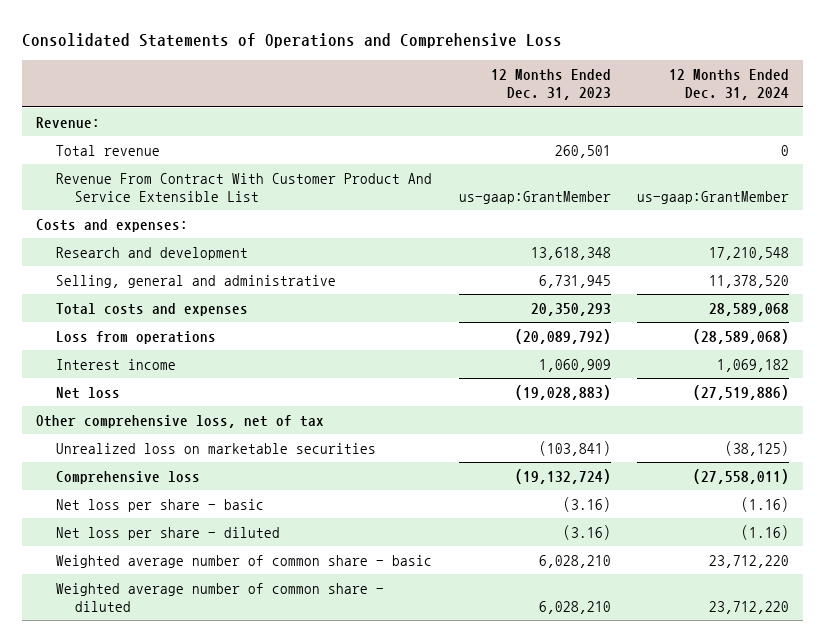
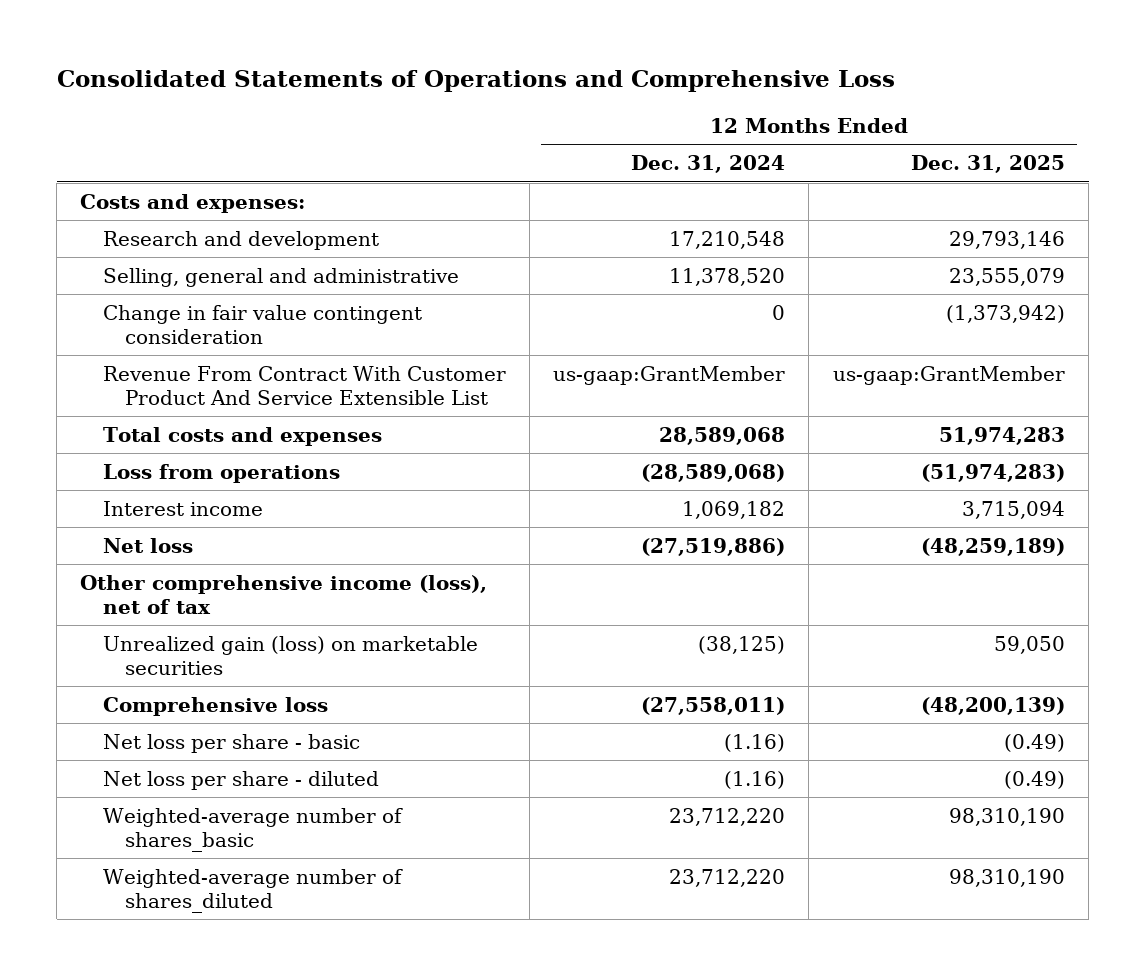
[490,68,611,101] 12 Months Ended Dec. 31, 2023 -> none
none -> [910,155,1065,174] Dec. 31, 2025
[35,116,100,128] Revenue: -> none
[55,144,160,156] Total revenue -> none
none -> [102,304,422,344] Change in fair value contingent consideration
[55,172,432,203] Revenue From Contract With Customer Product And Service Extensible List -> [102,365,506,405] Revenue From Contract With Customer Product And Service Extensible List
[35,414,324,428] Other comprehensive loss, net of tax -> [80,574,488,614] Other comprehensive income (loss), net of tax
[55,442,376,454] Unrealized loss on marketable securities -> [102,635,478,675] Unrealized gain (loss) on marketable securities
[55,554,432,568] Weighted average number of common share - basic -> [102,807,403,852] Weighted-average number of shares_basic
[55,582,384,613] Weighted average number of common share - diluted -> [102,868,403,913] Weighted-average number of shares_diluted

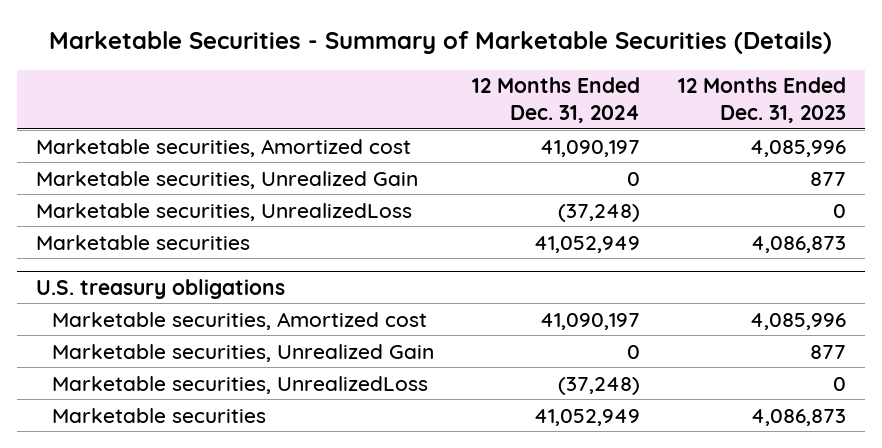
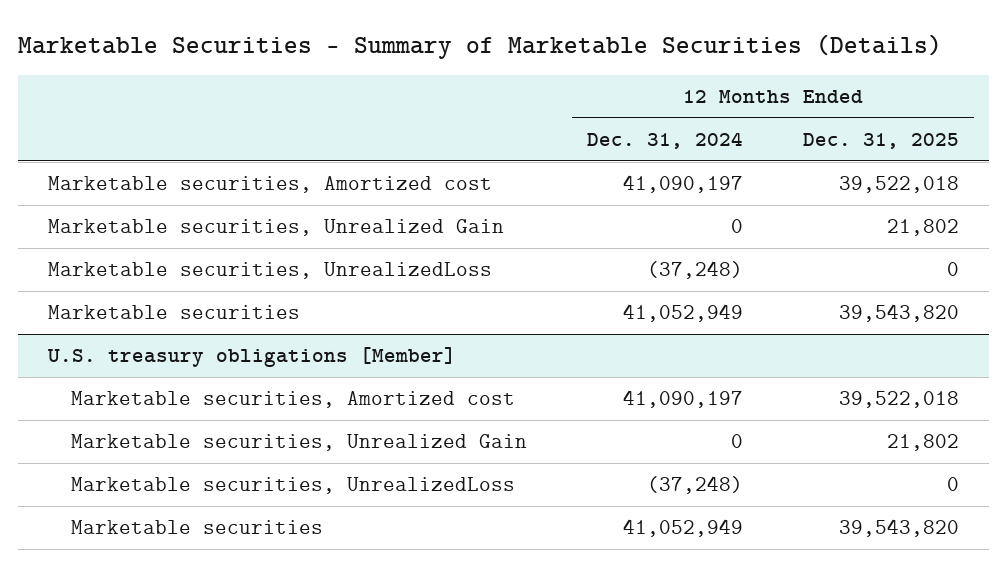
[678,77,847,123] 12 Months Ended Dec. 31, 2023 -> none
none -> [802,133,959,150] Dec. 31, 2025
[35,278,285,299] U.S. treasury obligations -> [47,347,457,368] U.S. treasury obligations [Member]

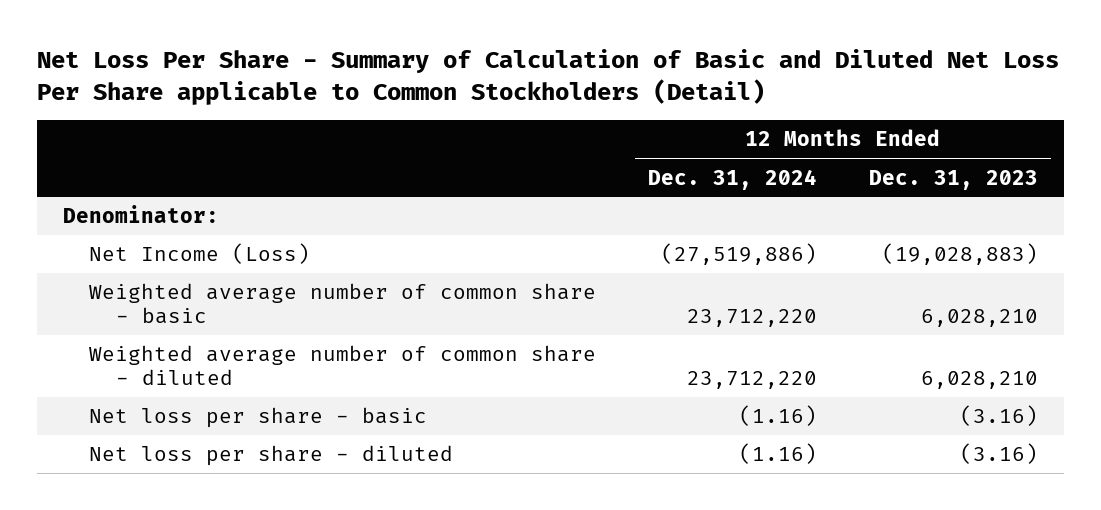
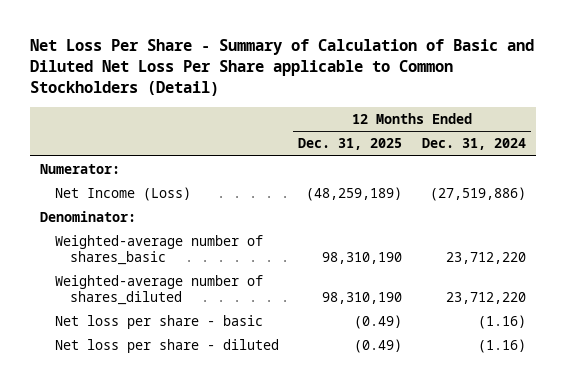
[869,169,1039,190] Dec. 31, 2023 -> none
none -> [298,138,403,151] Dec. 31, 2025
none -> [40,164,121,175] Numerator:
[62,205,219,224] Denominator: -> [40,211,137,223] Denominator:
[89,283,597,324] Weighted average number of common share - basic -> [54,235,263,265] Weighted-average number of shares_basic
[89,345,597,385] Weighted average number of common share - diluted -> [54,275,263,305] Weighted-average number of shares_diluted

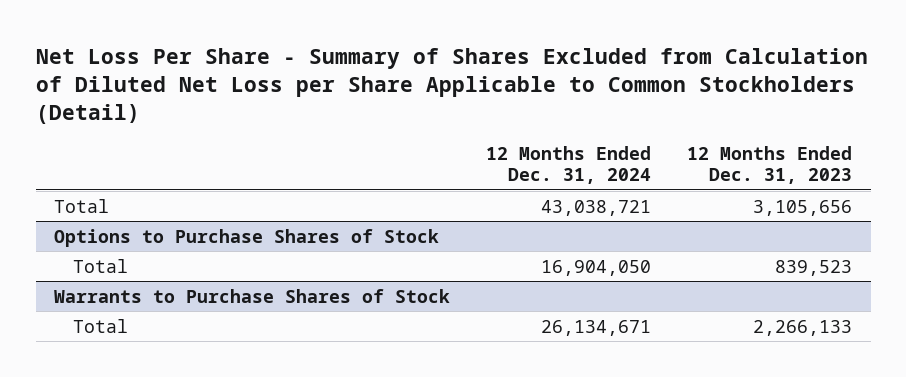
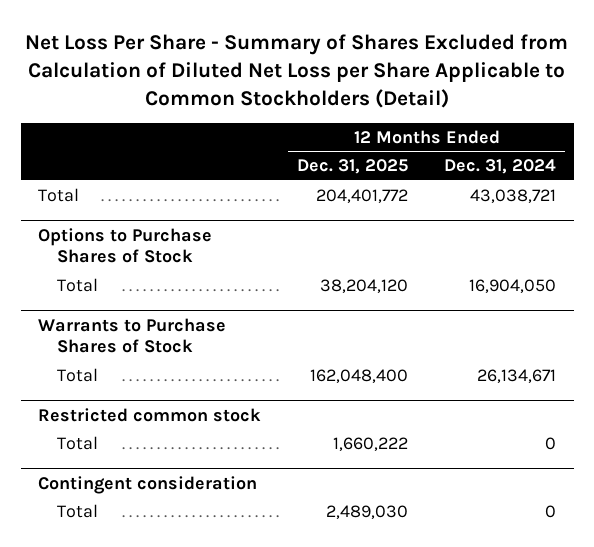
[687,146,853,185] 12 Months Ended Dec. 31, 2023 -> none
none -> [297,159,409,175] Dec. 31, 2025
none -> [38,407,262,422] Restricted common stock
none -> [56,435,98,450] Total
none -> [38,475,258,494] Contingent consideration
none -> [56,503,98,518] Total

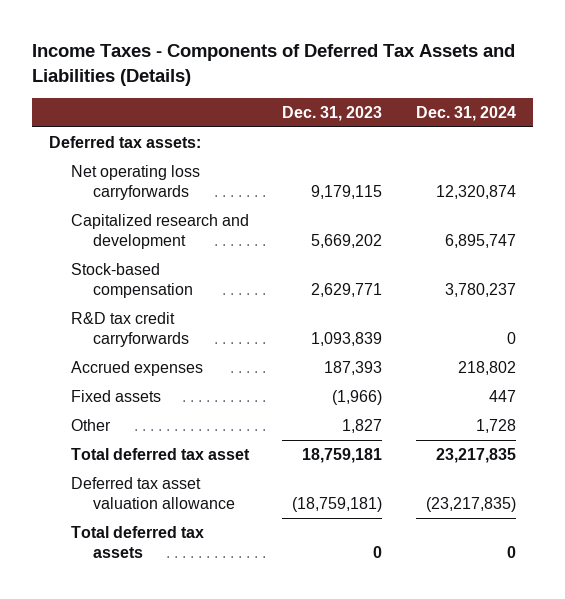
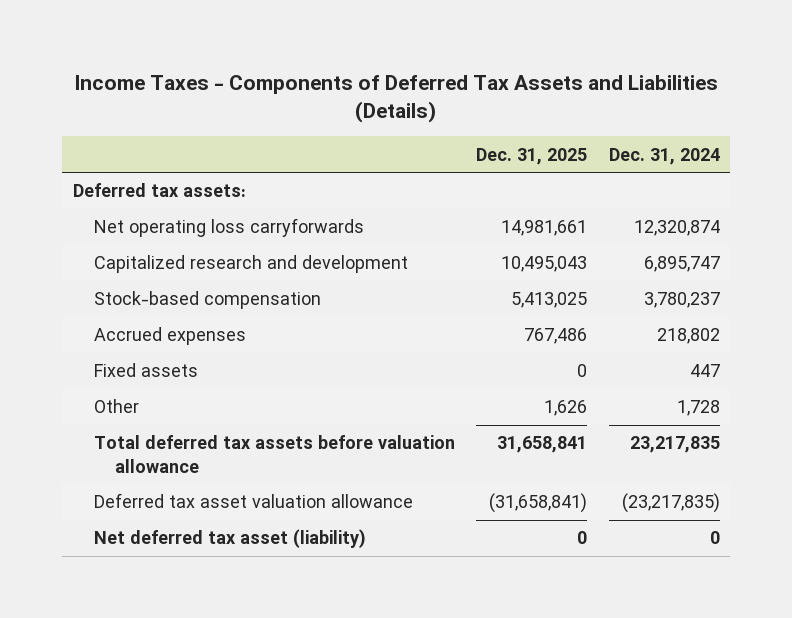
[282,106,383,122] Dec. 31, 2023 -> none
none -> [476,147,588,165] Dec. 31, 2025
[70,312,189,348] R&D tax credit carryforwards -> none
[70,448,250,461] Total deferred tax asset -> [93,435,455,473] Total deferred tax assets before valuation allowance
[70,526,204,559] Total deferred tax assets -> [93,529,366,549] Net deferred tax asset (liability)

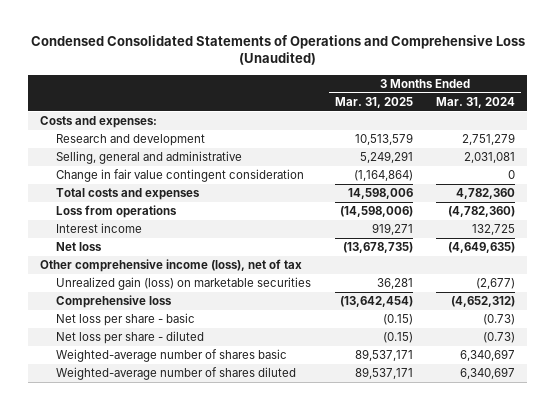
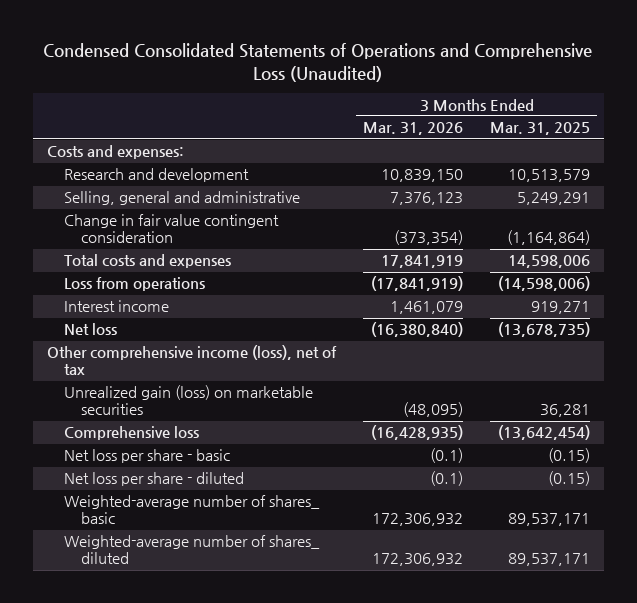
[436,97,516,109] Mar. 31, 2024 -> none
none -> [362,122,463,136] Mar. 31, 2026
[55,349,287,363] Weighted-average number of shares basic -> [63,495,320,525] Weighted-average number of shares_ basic
[55,367,296,381] Weighted-average number of shares diluted -> [63,535,320,565] Weighted-average number of shares_ diluted

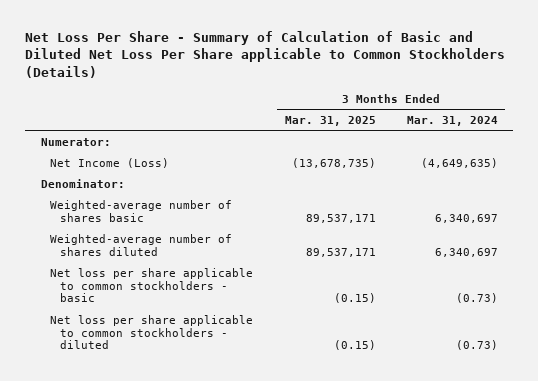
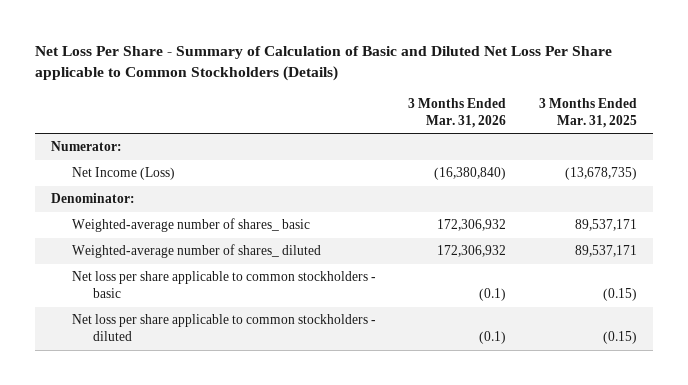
[406,115,498,126] Mar. 31, 2024 -> none
none -> [408,97,507,128] 3 Months Ended Mar. 31, 2026
[50,199,233,222] Weighted-average number of shares basic -> [71,218,310,233] Weighted-average number of shares_ basic
[50,233,233,256] Weighted-average number of shares diluted -> [71,244,321,259] Weighted-average number of shares_ diluted

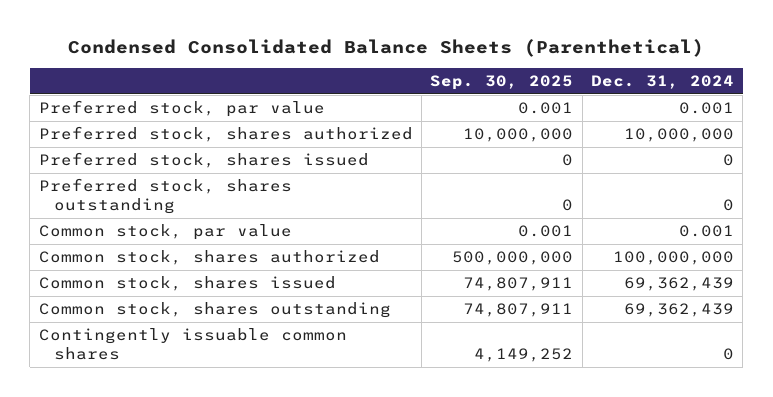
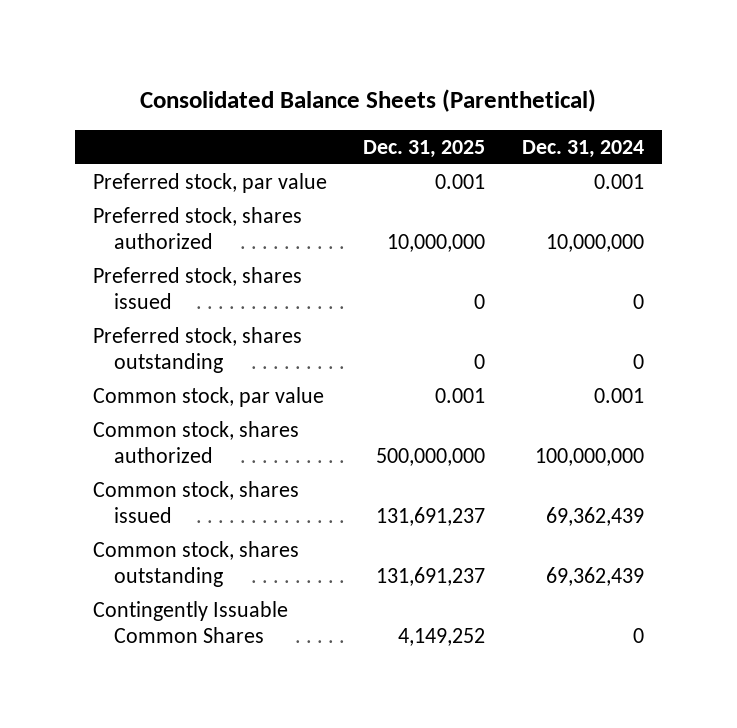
[68,38,705,57] Condensed Consolidated Balance Sheets (Parenthetical) -> [140,89,597,113] Consolidated Balance Sheets (Parenthetical)
[430,74,574,90] Sep. 30, 2025 -> none
none -> [363,139,486,158] Dec. 31, 2025
[38,328,347,361] Contingently issuable common shares -> [93,600,289,644] Contingently Issuable Common Shares

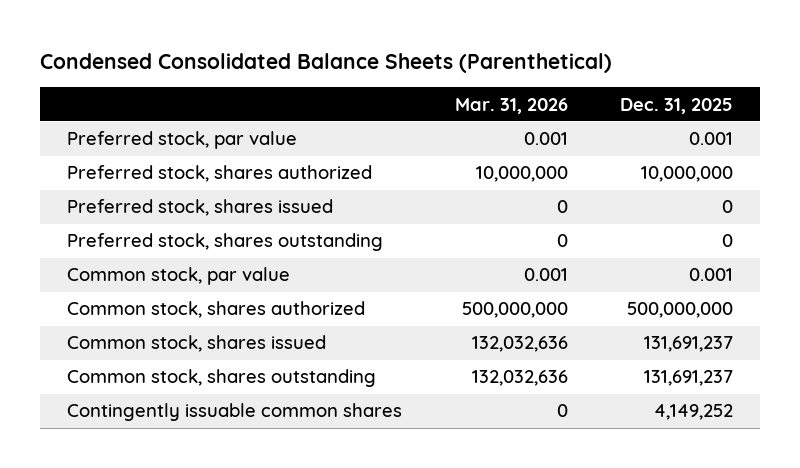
[140,89,597,113] Consolidated Balance Sheets (Parenthetical) -> [40,52,613,73] Condensed Consolidated Balance Sheets (Parenthetical)
[521,139,644,158] Dec. 31, 2024 -> none
none -> [454,97,568,114] Mar. 31, 2026
[93,600,289,644] Contingently Issuable Common Shares -> [66,403,402,422] Contingently issuable common shares

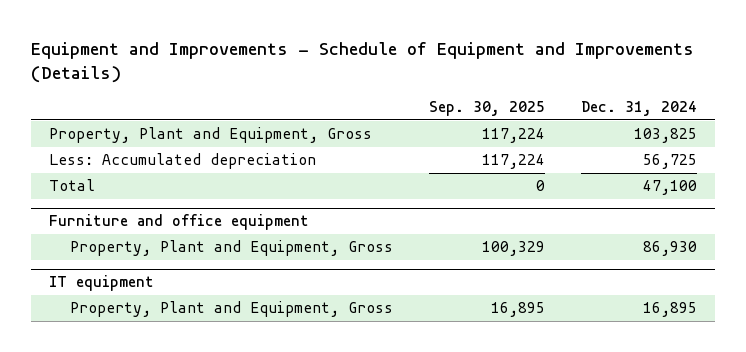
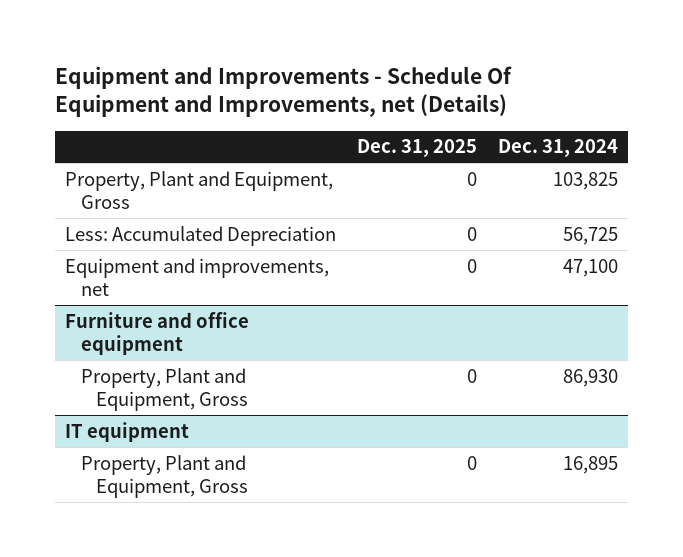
[30,41,694,83] Equipment and Improvements - Schedule of Equipment and Improvements (Details) -> [55,65,513,118] Equipment and Improvements - Schedule Of Equipment and Improvements, net (Details)
[429,101,546,117] Sep. 30, 2025 -> none
none -> [357,139,478,158] Dec. 31, 2025
[48,153,316,170] Less: Accumulated depreciation -> [65,225,337,246] Less: Accumulated Depreciation
[48,179,95,192] Total -> [65,257,330,296] Equipment and improvements, net

